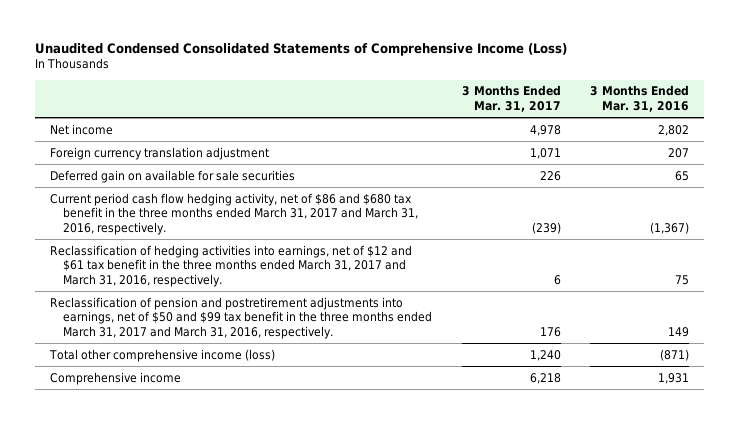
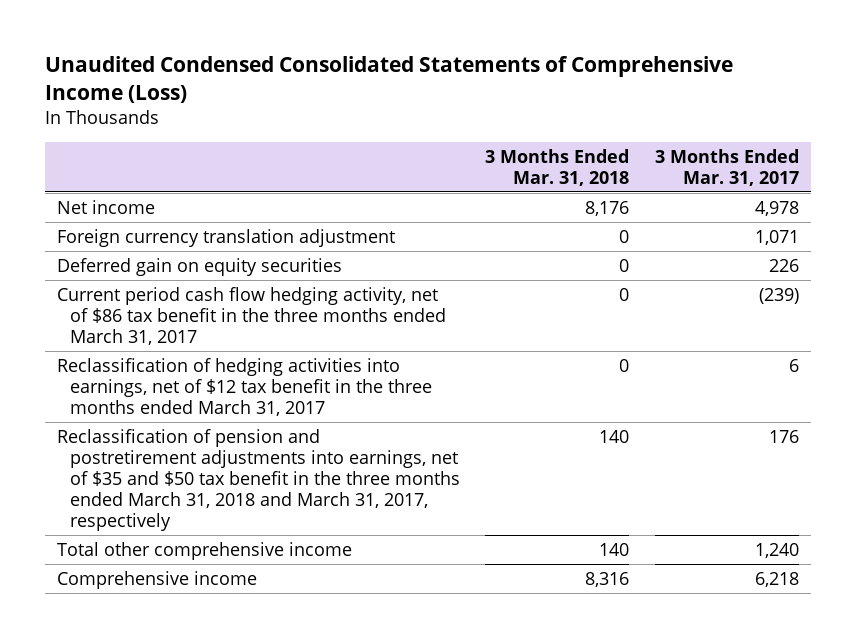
[590,85,690,112] 3 Months Ended Mar. 31, 2016 -> none
none -> [485,148,630,186] 3 Months Ended Mar. 31, 2018
[50,169,296,183] Deferred gain on available for sale securities -> [57,257,343,276] Deferred gain on equity securities
[50,192,418,235] Current period cash flow hedging activity, net of $86 and $680 tax benefit in the three months ended March 31, 2017 and March 31, 2016, respectively. -> [57,286,447,346] Current period cash flow hedging activity, net of $86 tax benefit in the three months ended March 31, 2017
[50,244,413,287] Reclassification of hedging activities into earnings, net of $12 and $61 tax benefit in the three months ended March 31, 2017 and March 31, 2016, respectively. -> [57,357,433,417] Reclassification of hedging activities into earnings, net of $12 tax benefit in the three months ended March 31, 2017
[50,296,432,339] Reclassification of pension and postretirement adjustments into earnings, net of $50 and $99 tax benefit in the three months ended March 31, 2017 and March 31, 2016, respectively. -> [57,428,461,532] Reclassification of pension and postretirement adjustments into earnings, net of $35 and $50 tax benefit in the three months ended March 31, 2018 and March 31, 2017, respectively
[49,348,276,362] Total other comprehensive income (loss) -> [57,541,353,560] Total other comprehensive income

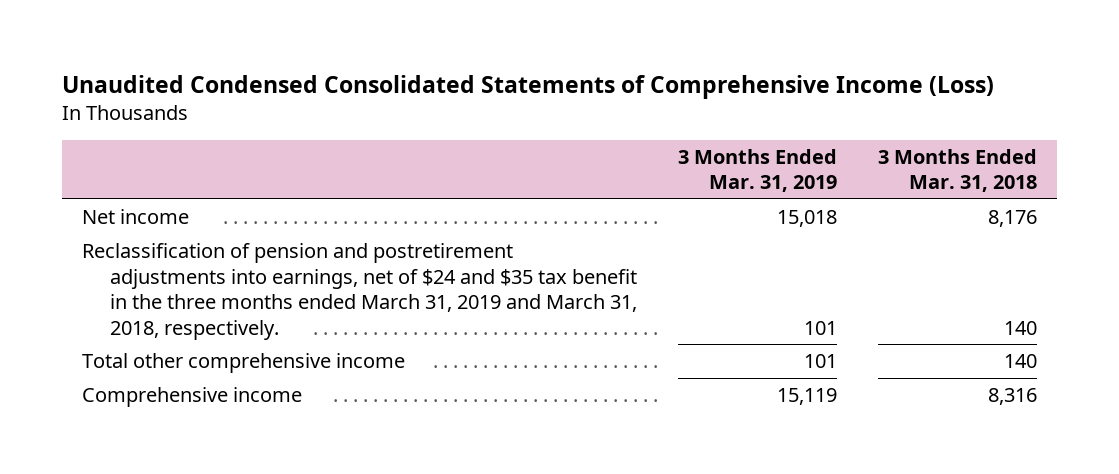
[654,148,799,186] 3 Months Ended Mar. 31, 2017 -> none
none -> [678,148,838,193] 3 Months Ended Mar. 31, 2019
[57,228,396,247] Foreign currency translation adjustment -> none
[57,257,343,276] Deferred gain on equity securities -> none
[57,286,447,346] Current period cash flow hedging activity, net of $86 tax benefit in the three months ended March 31, 2017 -> none
[57,357,433,417] Reclassification of hedging activities into earnings, net of $12 tax benefit in the three months ended March 31, 2017 -> none
[57,428,461,532] Reclassification of pension and postretirement adjustments into earnings, net of $35 and $50 tax benefit in the three months ended March 31, 2018 and March 31, 2017, respectively -> [82,243,638,340] Reclassification of pension and postretirement adjustments into earnings, net of $24 and $35 tax benefit in the three months ended March 31, 2019 and March 31, 2018, respectively.

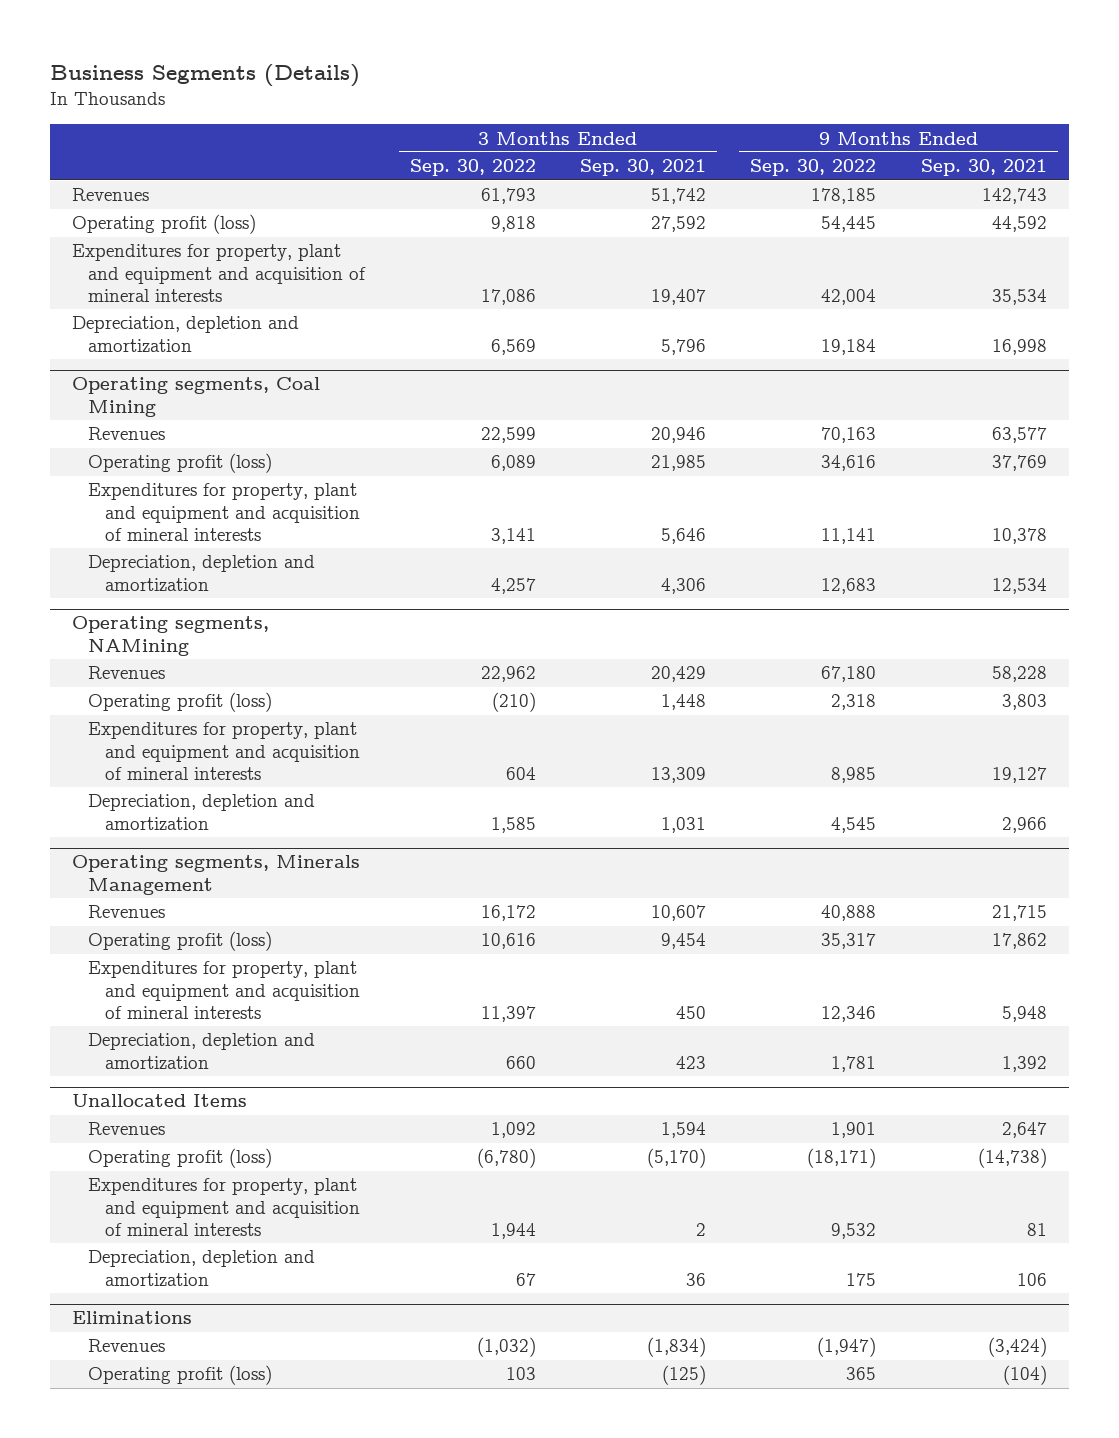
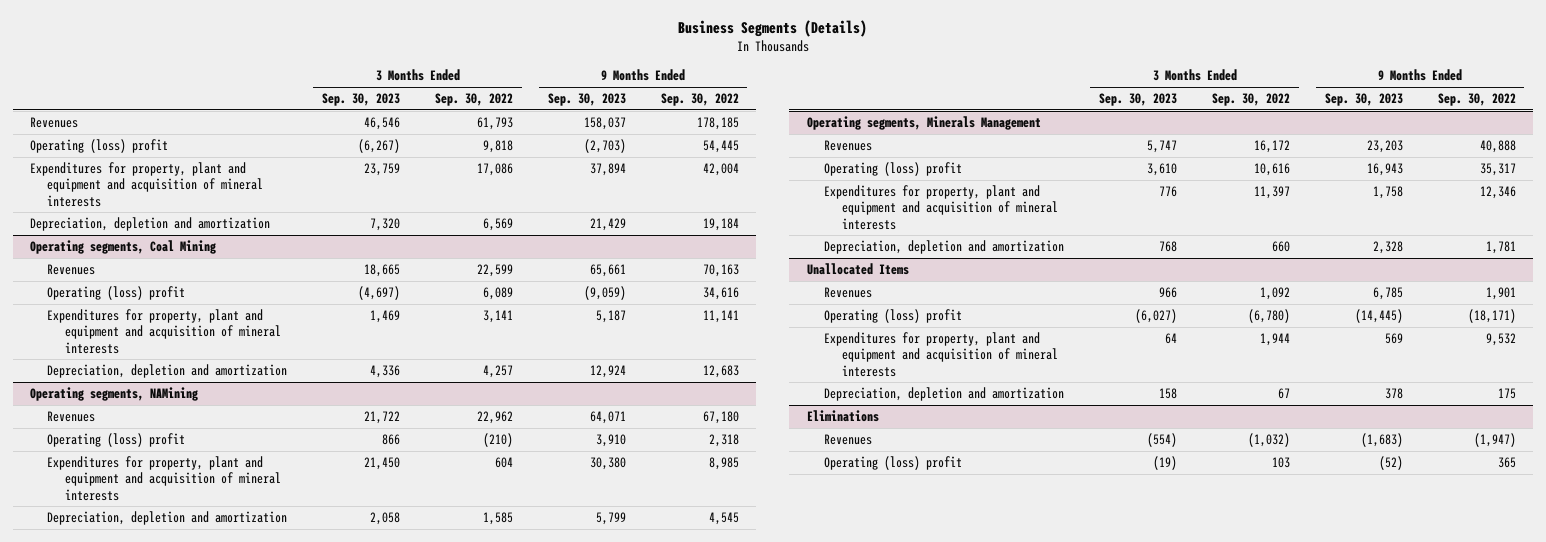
[580,159,707,177] Sep. 30, 2021 -> none
[920,159,1047,177] Sep. 30, 2021 -> none
none -> [322,93,401,107] Sep. 30, 2023
none -> [547,93,626,107] Sep. 30, 2023
[72,214,257,235] Operating profit (loss) -> [29,138,168,153] Operating (loss) profit
[88,453,273,474] Operating profit (loss) -> [47,285,186,300] Operating (loss) profit
[88,692,273,713] Operating profit (loss) -> [47,432,186,447] Operating (loss) profit
[88,931,273,952] Operating profit (loss) -> [824,161,963,176] Operating (loss) profit
[88,1148,273,1169] Operating profit (loss) -> [824,308,963,323] Operating (loss) profit
[88,1365,273,1386] Operating profit (loss) -> [824,455,963,470] Operating (loss) profit

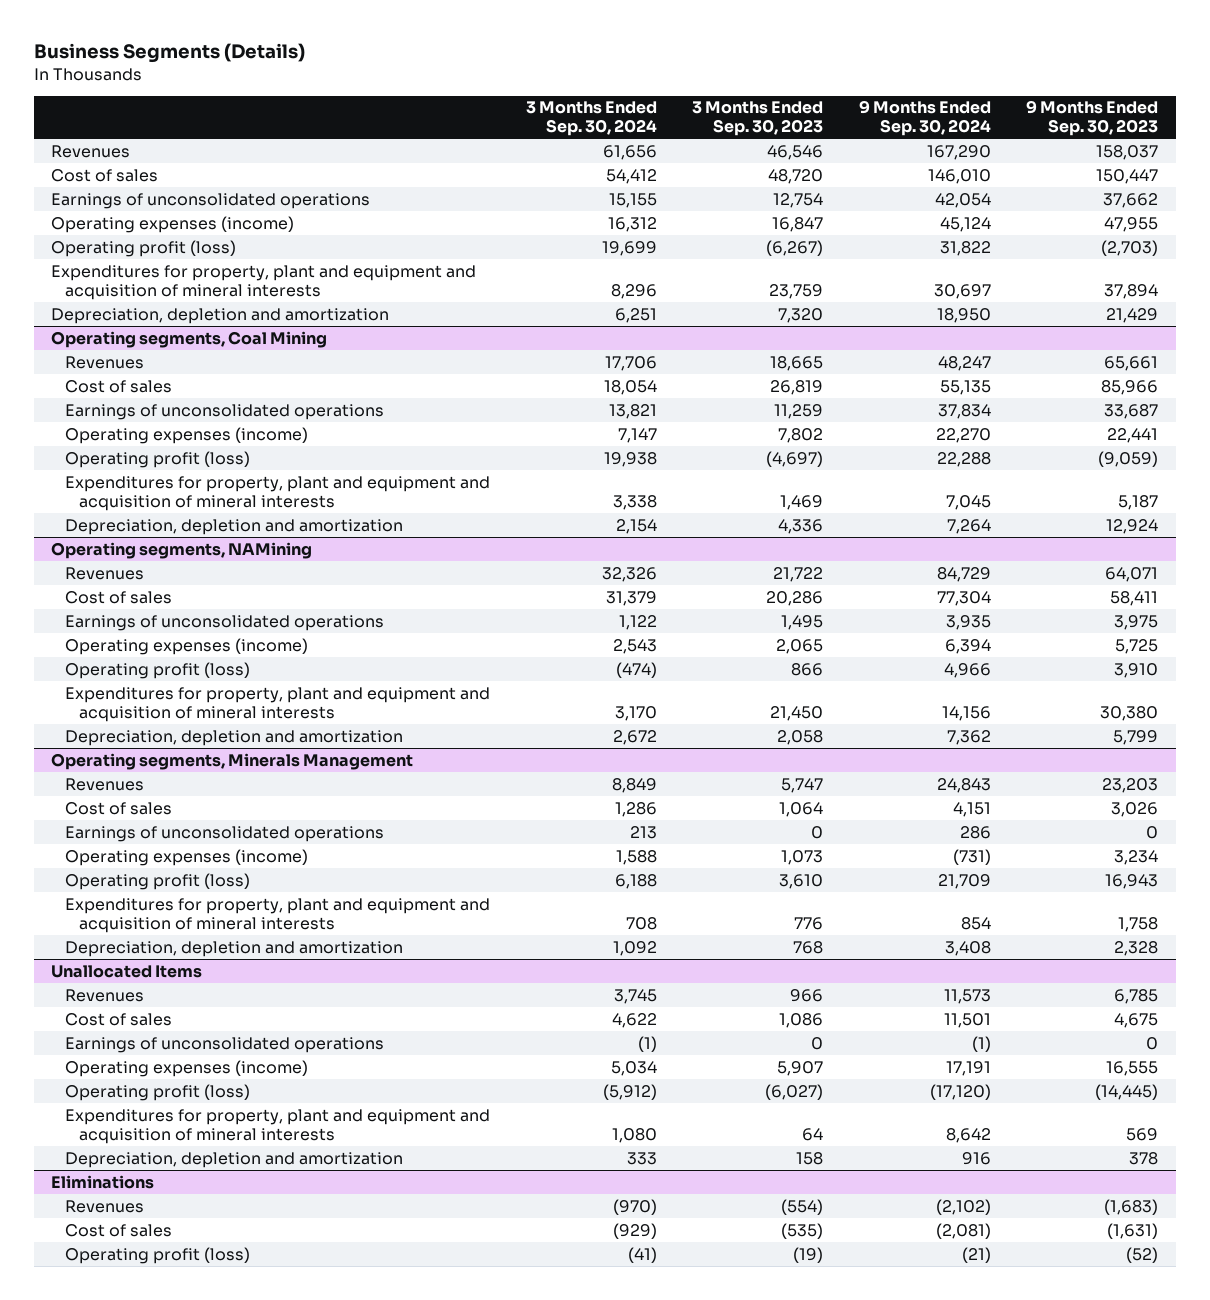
[435,93,514,107] Sep. 30, 2022 -> none
[660,93,739,107] Sep. 30, 2022 -> none
none -> [525,101,657,137] 3 Months Ended Sep. 30, 2024
none -> [858,100,991,137] 9 Months Ended Sep. 30, 2024
none -> [51,168,159,182] Cost of sales
none -> [51,192,371,209] Earnings of unconsolidated operations
none -> [51,215,295,233] Operating expenses (income)
[29,138,168,153] Operating (loss) profit -> [51,239,237,257] Operating profit (loss)
none -> [65,379,173,393] Cost of sales
none -> [65,403,385,420] Earnings of unconsolidated operations
none -> [65,426,309,444] Operating expenses (income)
[47,285,186,300] Operating (loss) profit -> [65,450,251,468] Operating profit (loss)
none -> [65,590,173,604] Cost of sales
none -> [65,614,385,631] Earnings of unconsolidated operations
none -> [65,637,309,655] Operating expenses (income)
[47,432,186,447] Operating (loss) profit -> [65,661,251,679] Operating profit (loss)
none -> [65,801,173,815] Cost of sales
none -> [65,825,385,842] Earnings of unconsolidated operations
none -> [65,848,309,866] Operating expenses (income)
[824,161,963,176] Operating (loss) profit -> [65,872,251,890] Operating profit (loss)
none -> [65,1012,173,1026] Cost of sales
none -> [65,1036,385,1053] Earnings of unconsolidated operations
none -> [65,1059,309,1077] Operating expenses (income)
[824,308,963,323] Operating (loss) profit -> [65,1083,251,1101] Operating profit (loss)
none -> [65,1223,173,1237] Cost of sales
[824,455,963,470] Operating (loss) profit -> [65,1246,251,1264] Operating profit (loss)

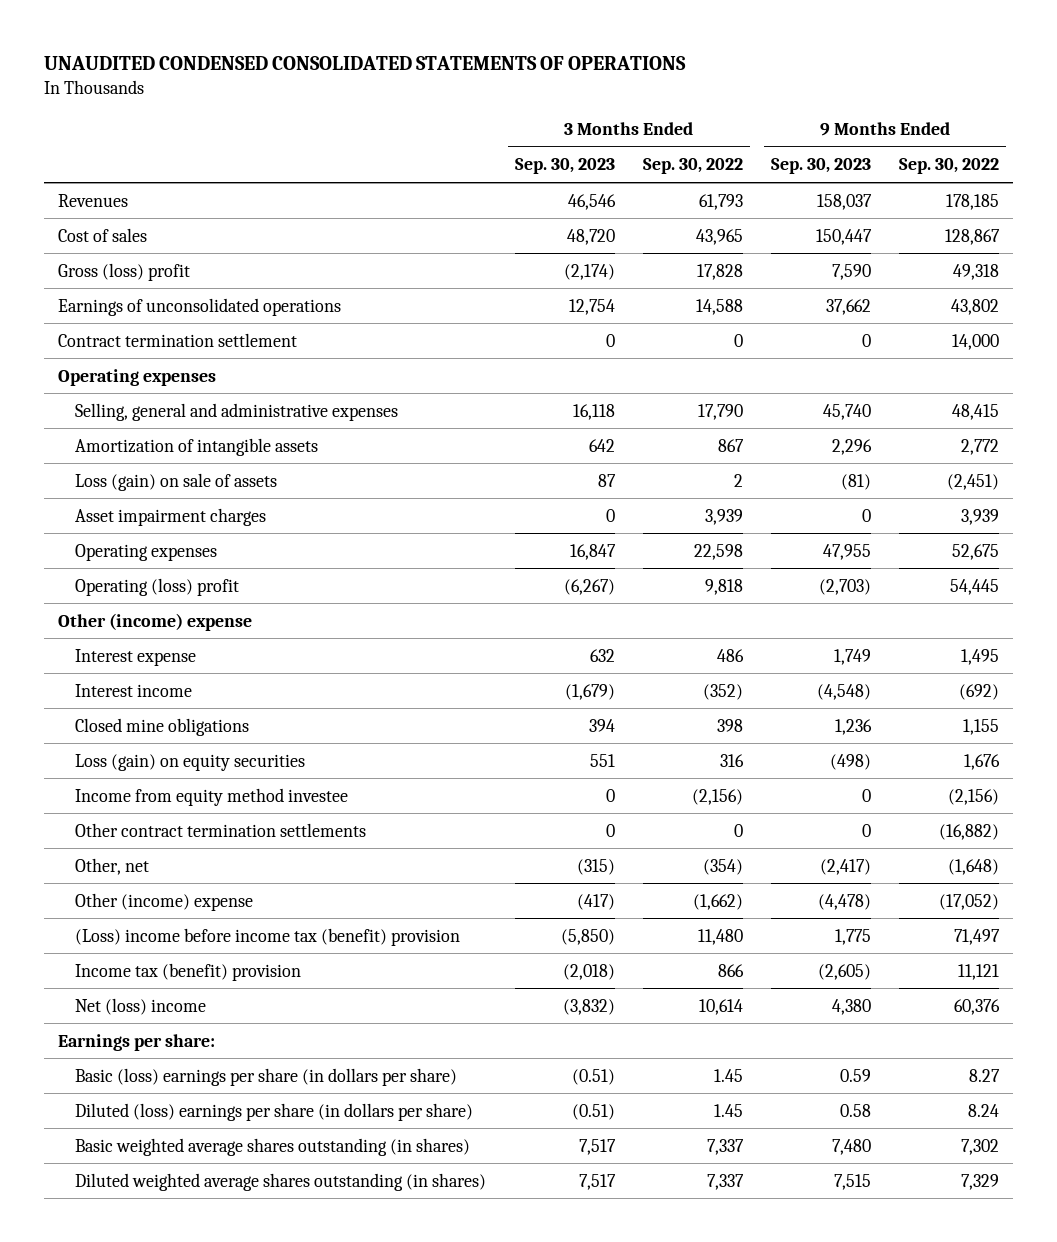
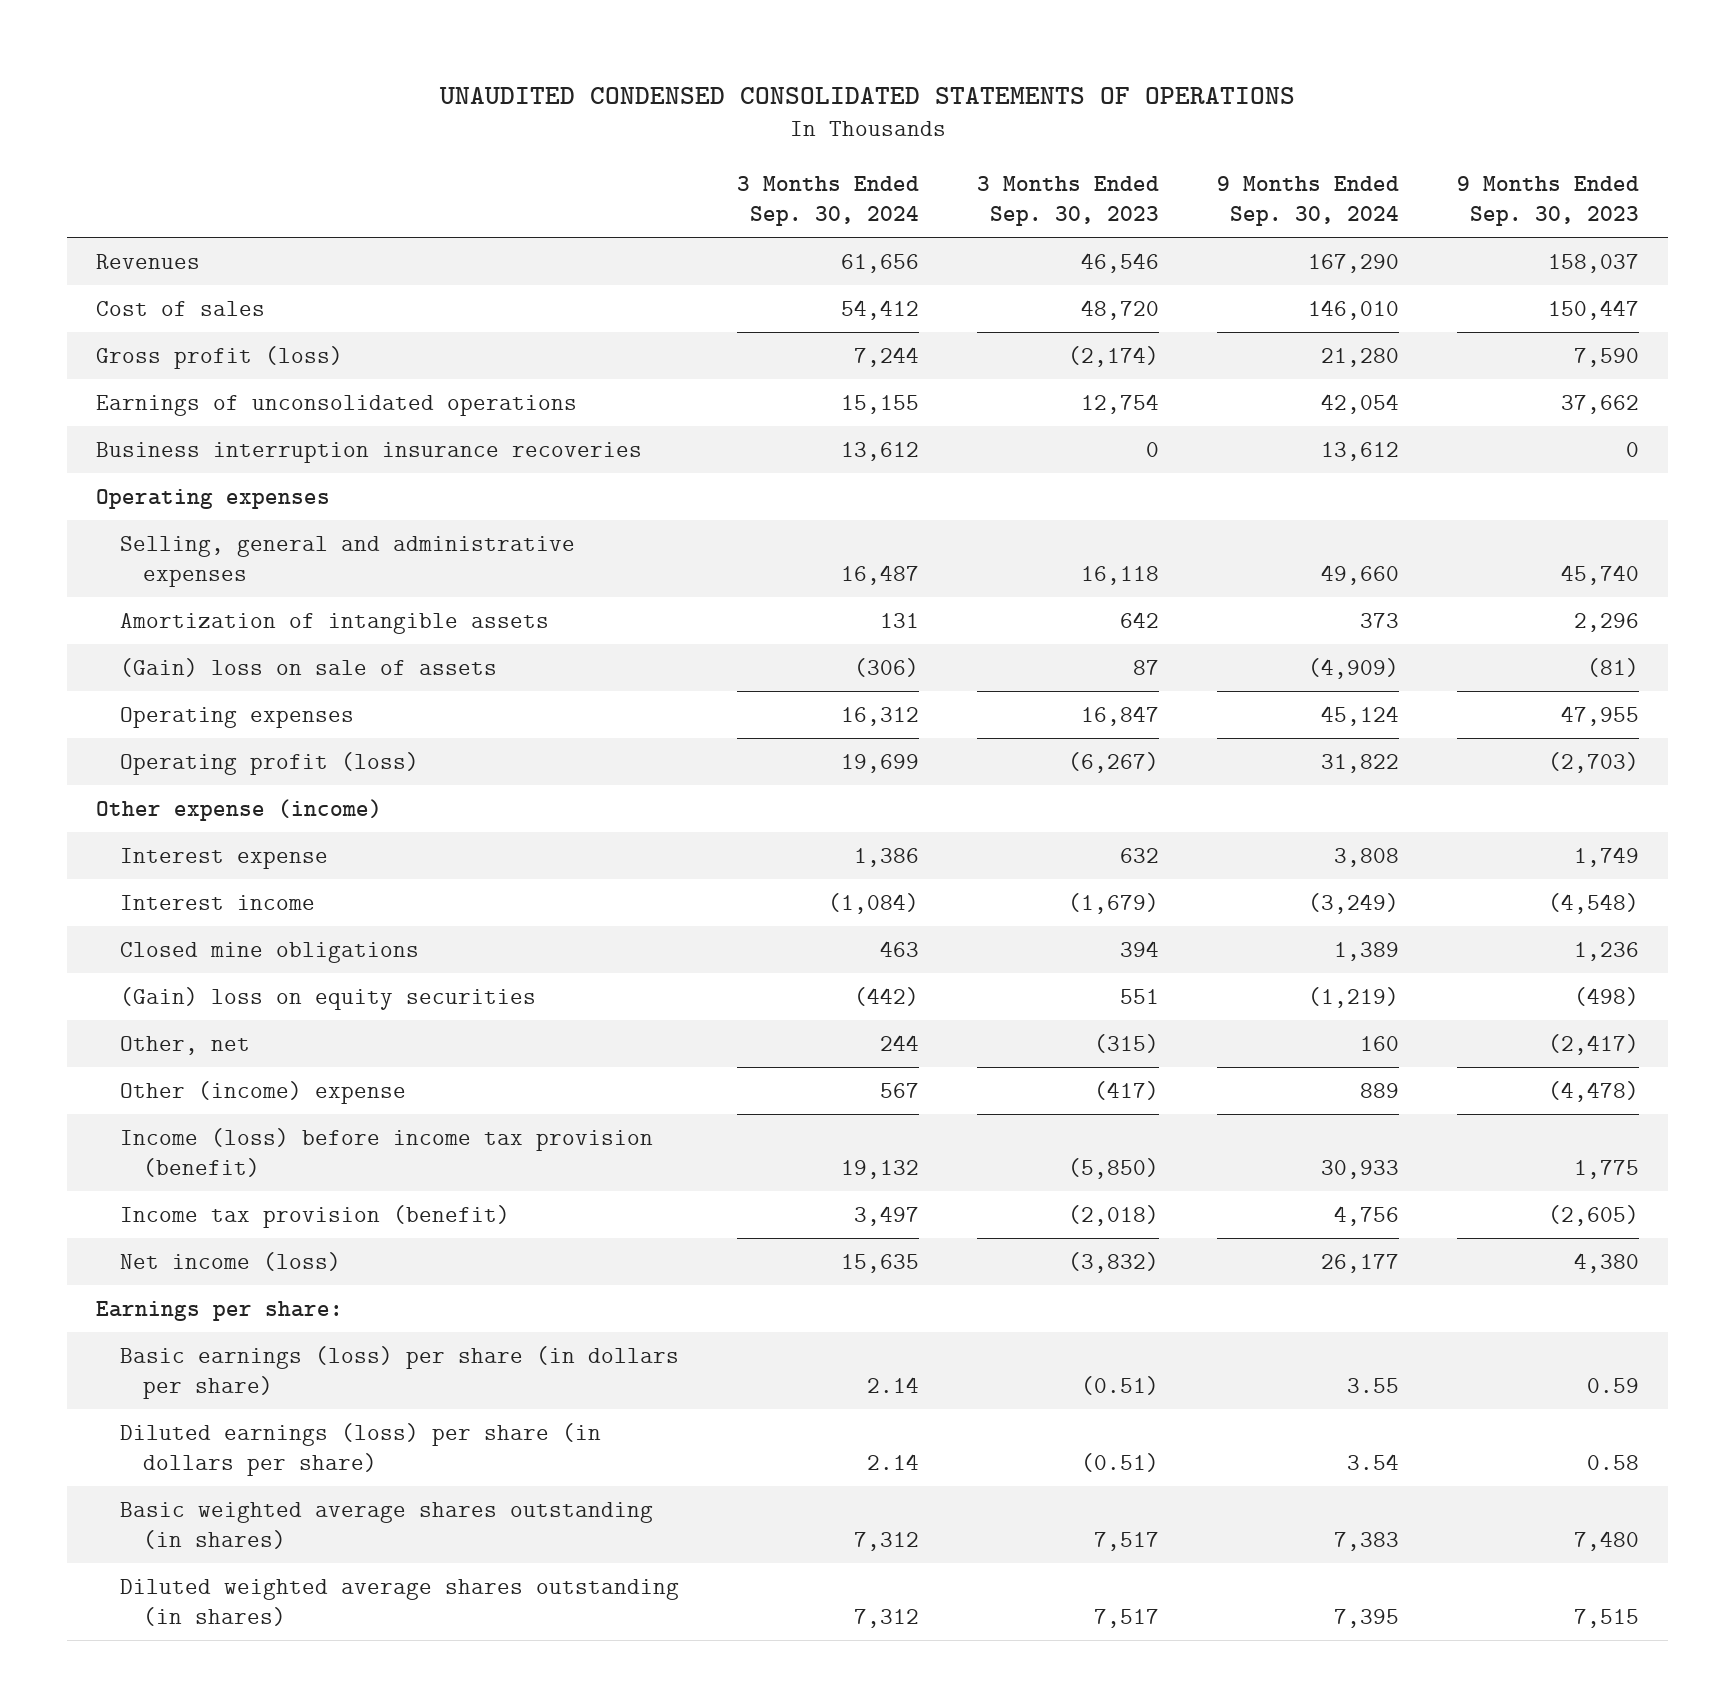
[642,158,743,175] Sep. 30, 2022 -> none
[899,158,1000,175] Sep. 30, 2022 -> none
none -> [736,175,919,227] 3 Months Ended Sep. 30, 2024
none -> [1217,175,1400,227] 9 Months Ended Sep. 30, 2024
[57,262,190,281] Gross (loss) profit -> [96,345,344,369] Gross profit (loss)
[57,332,297,347] Contract termination settlement -> none
none -> [96,441,643,463] Business interruption insurance recoveries
[75,507,267,526] Asset impairment charges -> none
[75,472,278,491] Loss (gain) on sale of assets -> [119,657,497,677] (Gain) loss on sale of assets
[75,577,240,596] Operating (loss) profit -> [119,751,419,775] Operating profit (loss)
[57,612,252,631] Other (income) expense -> [96,798,383,821] Other expense (income)
[75,787,349,806] Income from equity method investee -> none
[75,822,367,837] Other contract termination settlements -> none
[75,753,306,771] Loss (gain) on equity securities -> [119,986,536,1010] (Gain) loss on equity securities
[75,927,461,946] (Loss) income before income tax (benefit) provision -> [119,1127,653,1178] Income (loss) before income tax provision (benefit)
[75,962,302,981] Income tax (benefit) provision -> [119,1204,510,1228] Income tax provision (benefit)
[75,997,207,1015] Net (loss) income -> [119,1251,341,1271] Net income (loss)
[75,1067,458,1086] Basic (loss) earnings per share (in dollars per share) -> [119,1345,679,1400] Basic earnings (loss) per share (in dollars per share)
[75,1102,474,1121] Diluted (loss) earnings per share (in dollars per share) -> [119,1422,601,1477] Diluted earnings (loss) per share (in dollars per share)

